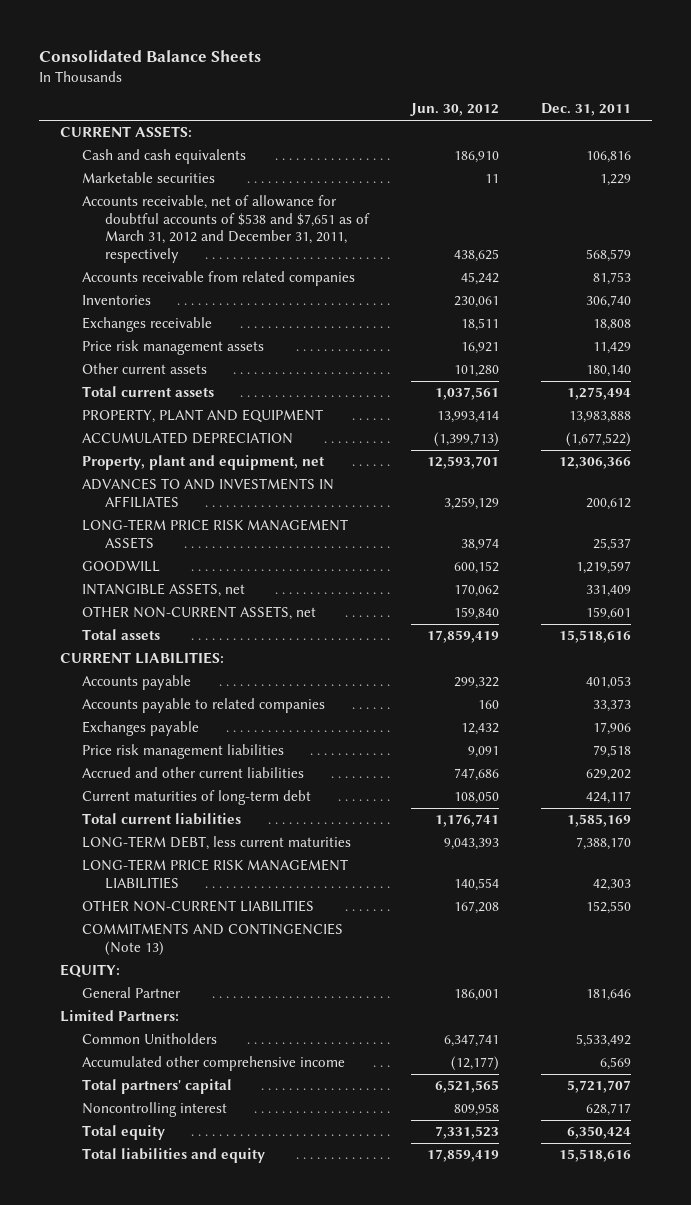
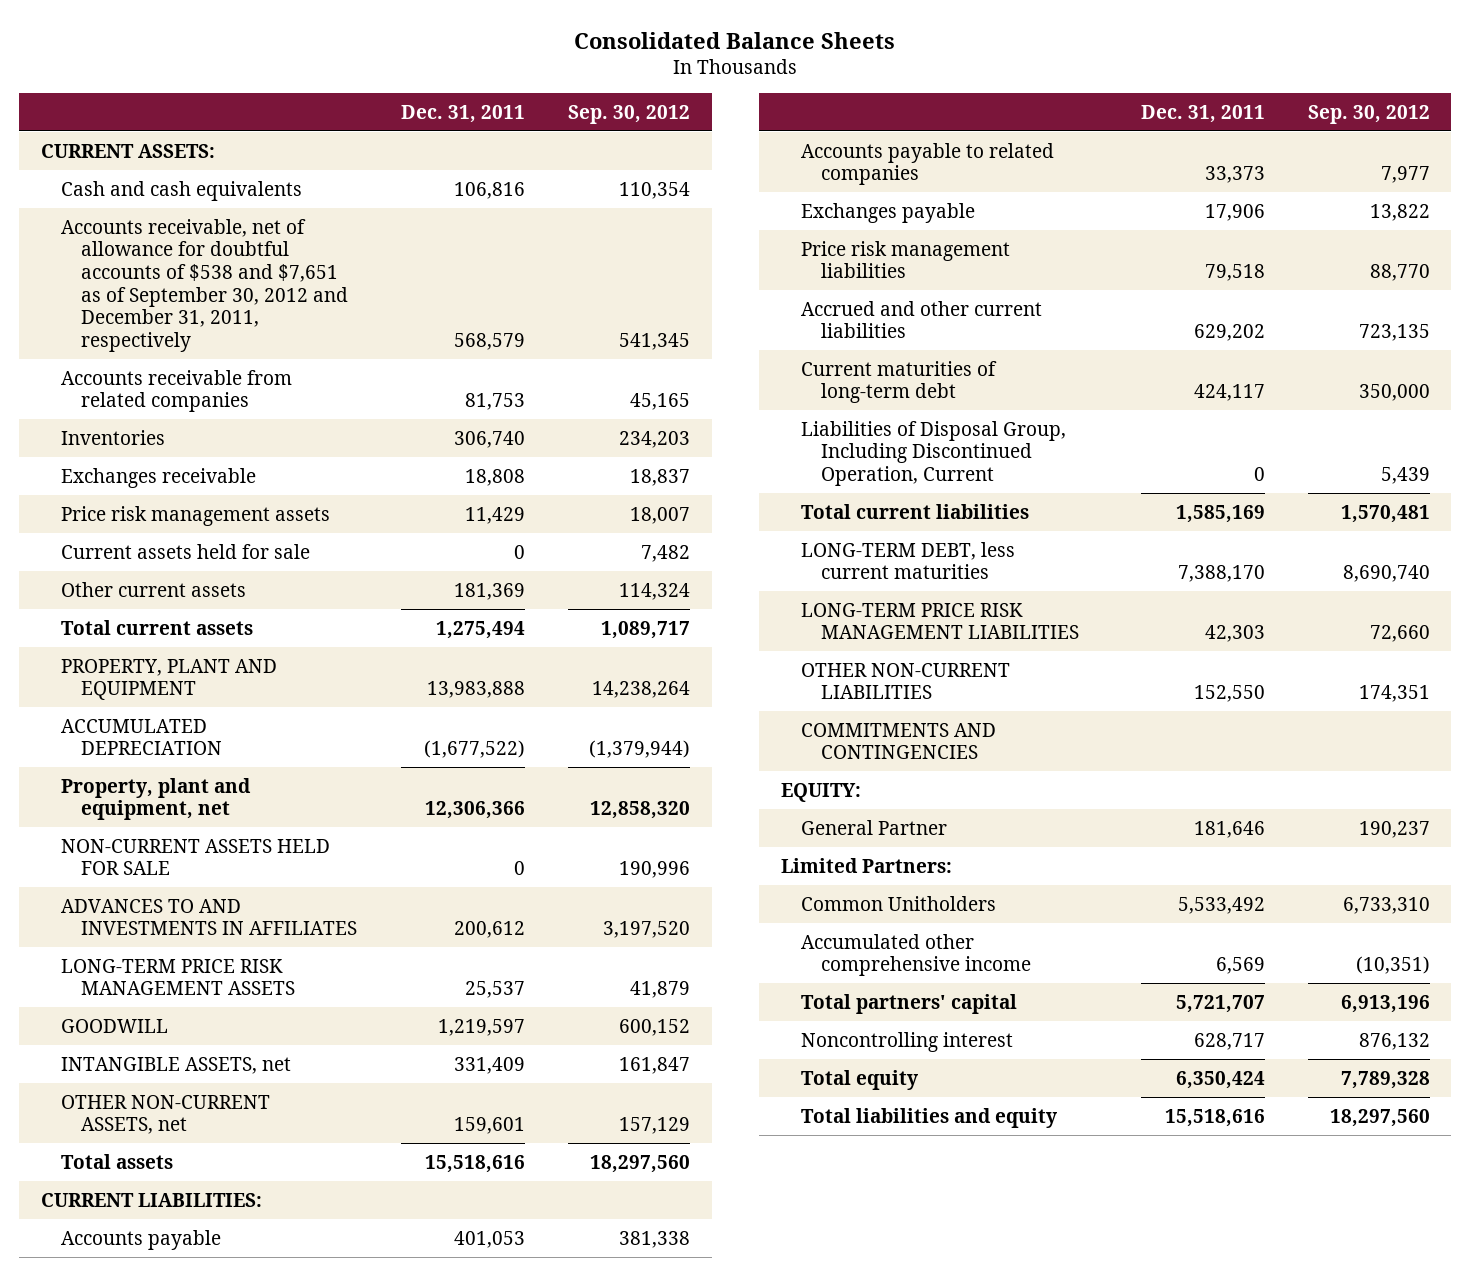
[409,103,499,117] Jun. 30, 2012 -> none
none -> [567,104,690,124] Sep. 30, 2012
[82,172,216,184] Marketable securities -> none
[82,195,370,263] Accounts receivable, net of allowance for doubtful accounts of $538 and $7,651 as of March 31, 2012 and December 31, 2011, respectively -> [61,218,349,353] Accounts receivable, net of allowance for doubtful accounts of $538 and $7,651 as of September 30, 2012 and December 31, 2011, respectively
none -> [61,543,311,559] Current assets held for sale
[585,365,631,378] 180,140 -> [453,582,525,600] 181,369
none -> [61,838,331,876] NON-CURRENT ASSETS HELD FOR SALE
none -> [800,420,1066,487] Liabilities of Disposal Group, Including Discontinued Operation, Current
[82,923,344,956] COMMITMENTS AND CONTINGENCIES (Note 13) -> [800,722,996,760] COMMITMENTS AND CONTINGENCIES

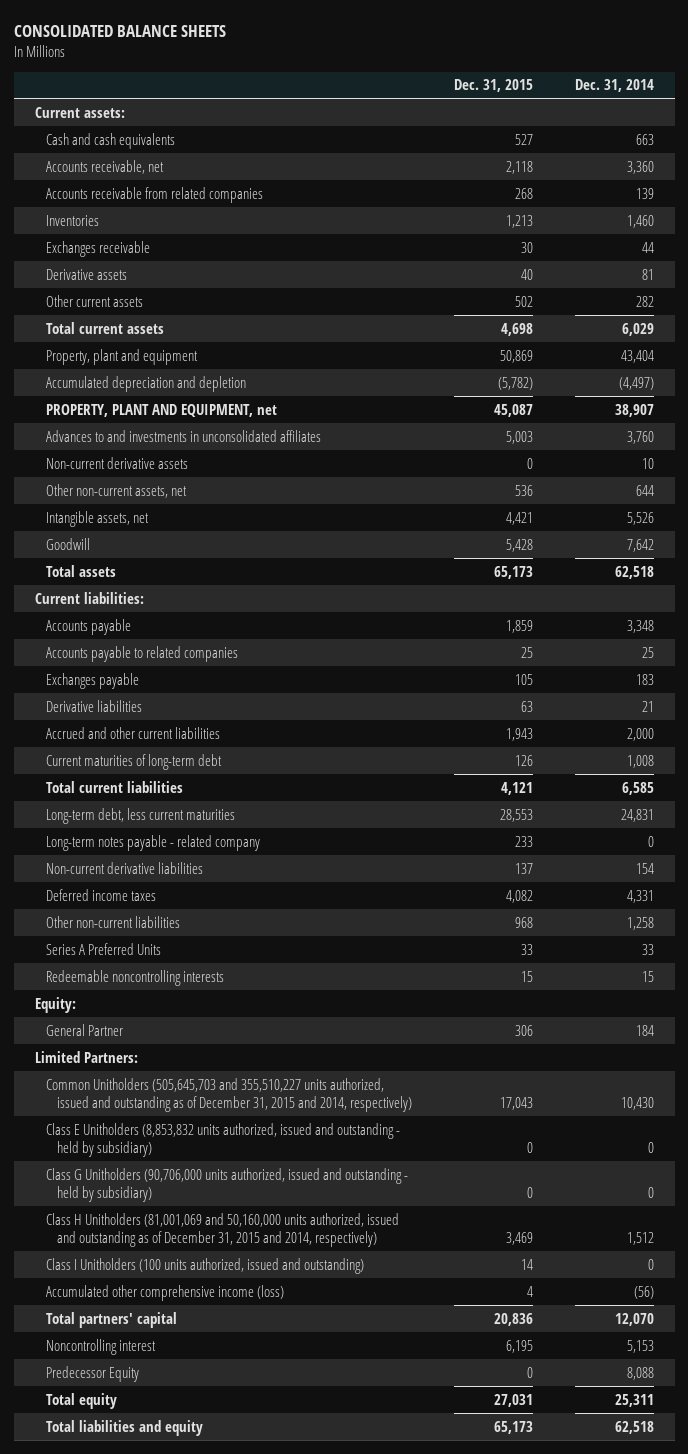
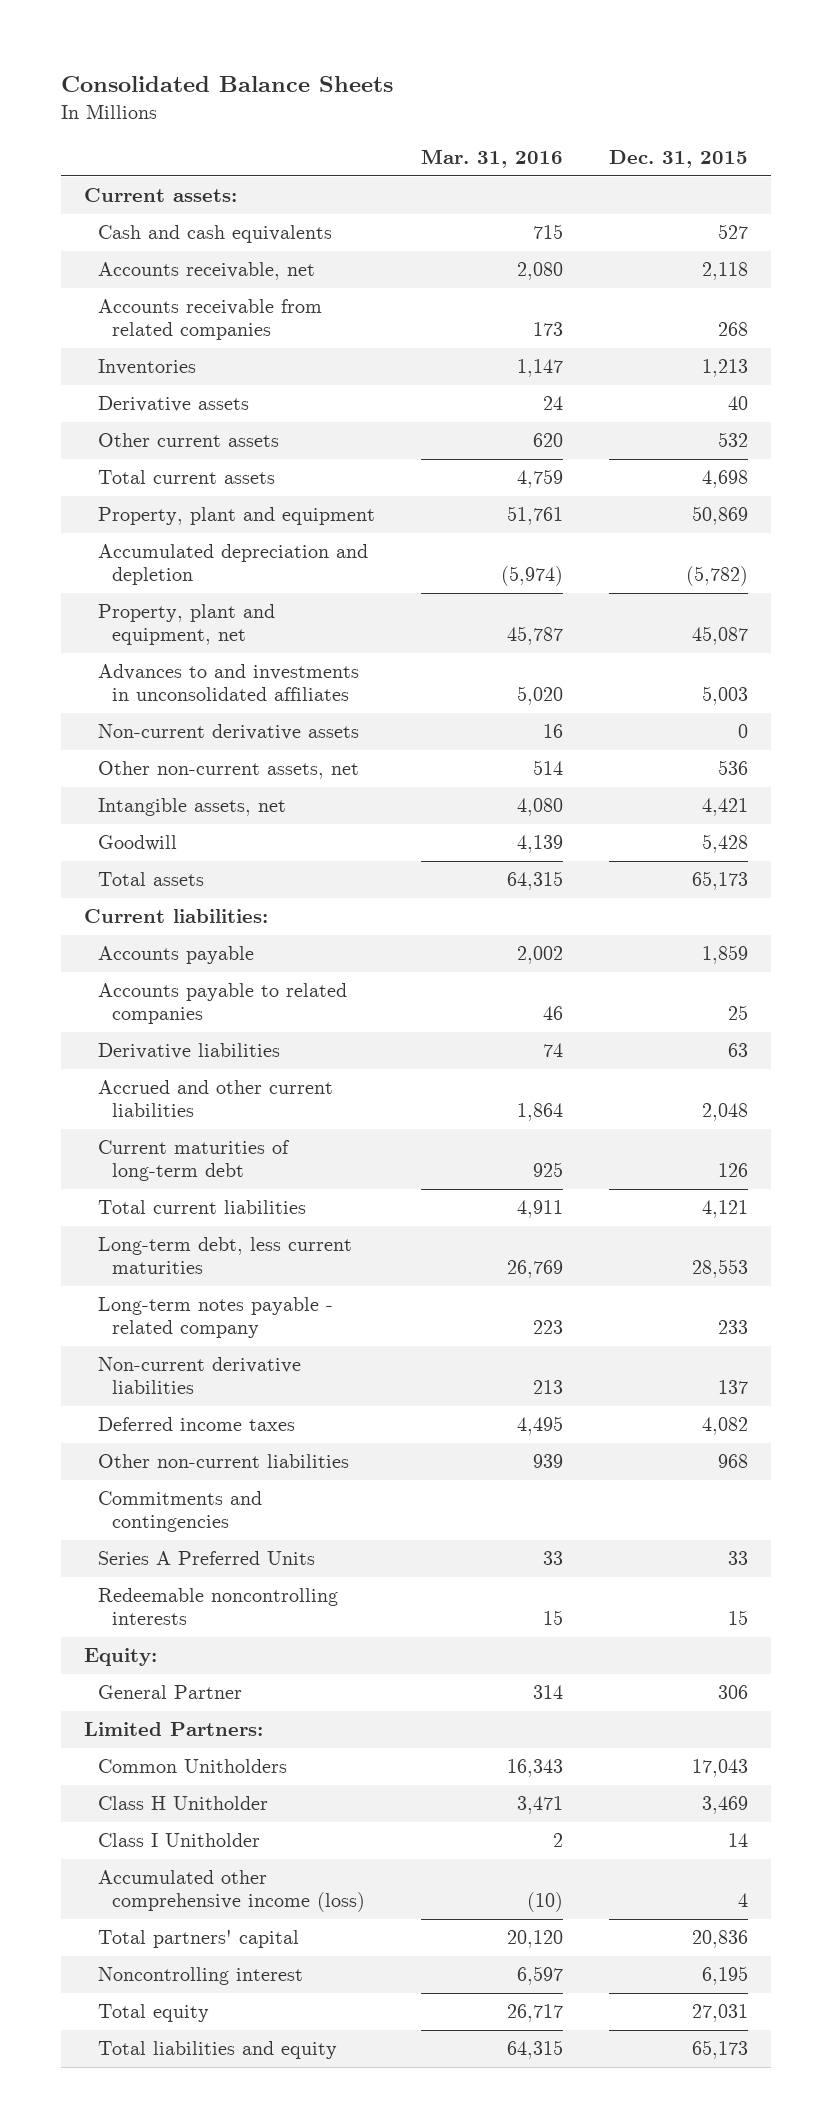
[13,24,226,37] CONSOLIDATED BALANCE SHEETS -> [61,76,394,93] Consolidated Balance Sheets
[574,79,654,93] Dec. 31, 2014 -> none
none -> [421,148,564,168] Mar. 31, 2016
[45,240,150,257] Exchanges receivable -> none
[514,295,533,307] 502 -> [718,432,749,448] 532
[45,403,277,417] PROPERTY, PLANT AND EQUIPMENT, net -> [98,604,276,646] Property, plant and equipment, net
[45,672,139,689] Exchanges payable -> none
[505,727,533,741] 1,943 -> [702,1103,749,1122] 2,048
none -> [98,1491,263,1533] Commitments and contingencies
[45,1122,400,1158] Class E Unitholders (8,853,832 units authorized, issued and outstanding - held by subsidiary) -> none
[45,1167,408,1203] Class G Unitholders (90,706,000 units authorized, issued and outstanding - held by subsidiary) -> none
[45,1077,412,1113] Common Unitholders (505,645,703 and 355,510,227 units authorized, issued and outstanding as of December 31, 2015 and 2014, respectively) -> [98,1759,288,1774] Common Unitholders
[45,1212,399,1248] Class H Unitholders (81,001,069 and 50,160,000 units authorized, issued and outstanding as of December 31, 2015 and 2014, respectively) -> [98,1796,269,1811] Class H Unitholder
[45,1257,364,1274] Class I Unitholders (100 units authorized, issued and outstanding) -> [98,1833,261,1848] Class I Unitholder
[45,1365,139,1382] Predecessor Equity -> none

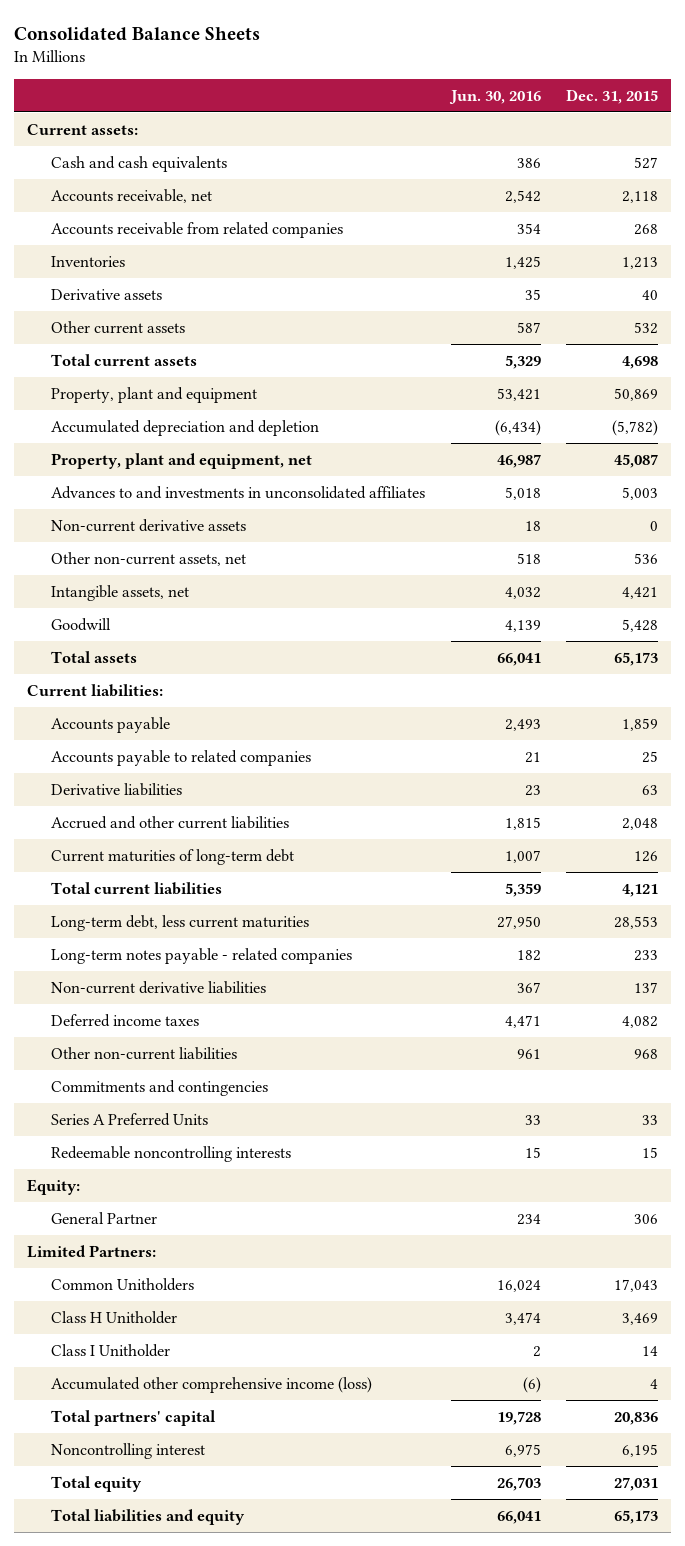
[421,148,564,168] Mar. 31, 2016 -> none
none -> [448,89,541,104] Jun. 30, 2016
[98,1297,334,1339] Long-term notes payable - related company -> [51,947,353,964] Long-term notes payable - related companies

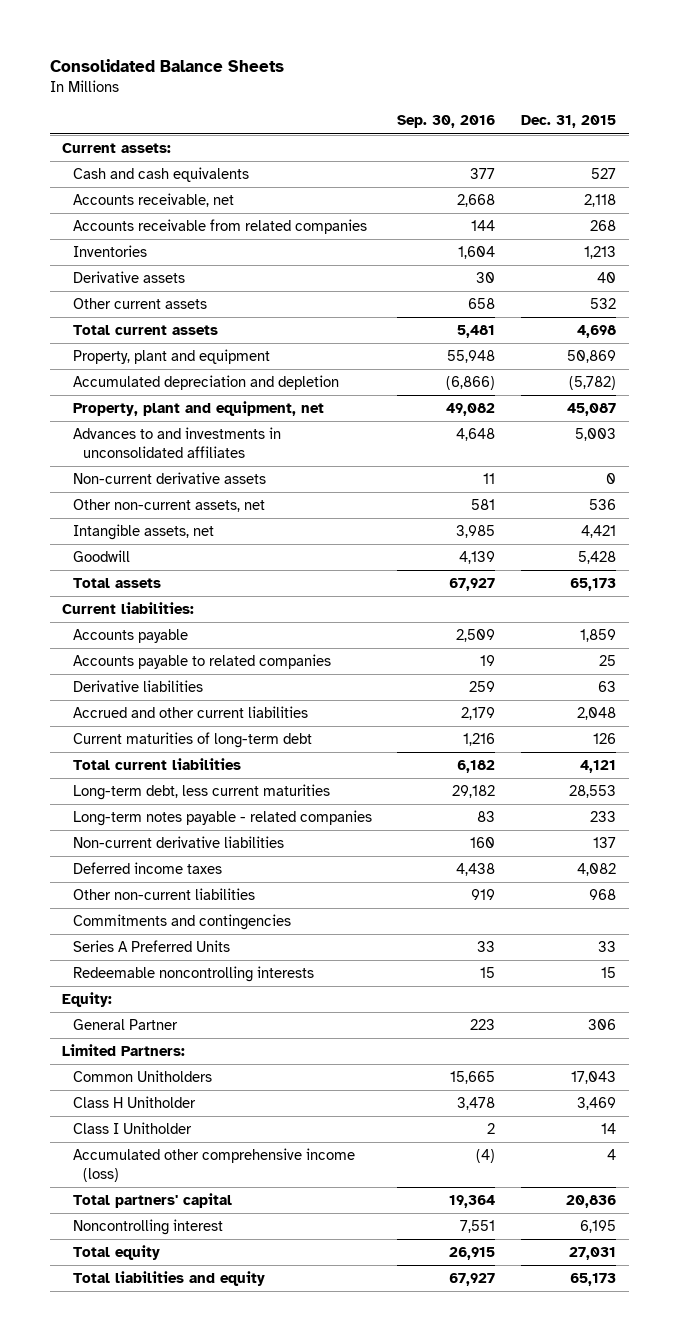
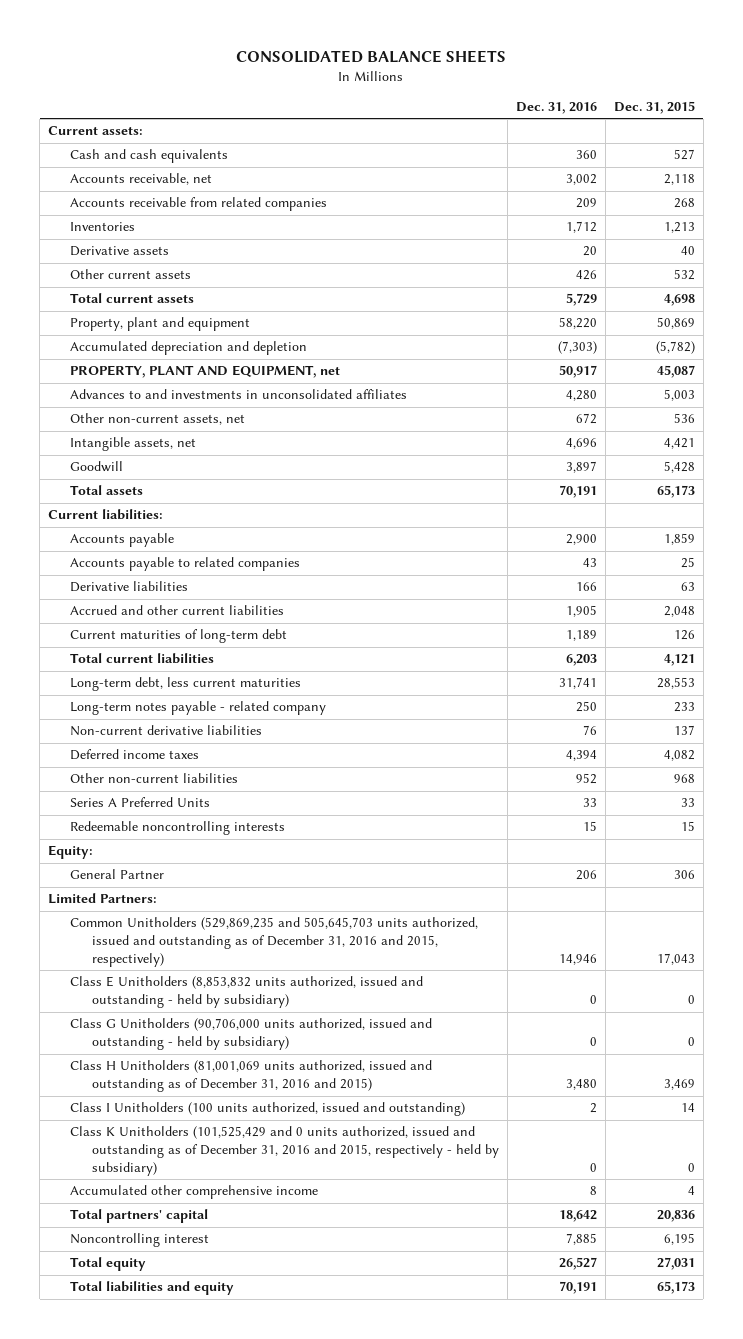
[49,59,284,73] Consolidated Balance Sheets -> [236,49,507,63] CONSOLIDATED BALANCE SHEETS
[397,115,496,129] Sep. 30, 2016 -> none
none -> [515,102,597,115] Dec. 31, 2016
[72,401,324,417] Property, plant and equipment, net -> [69,365,340,379] PROPERTY, PLANT AND EQUIPMENT, net
[72,472,266,485] Non-current derivative assets -> none
[72,810,372,827] Long-term notes payable - related companies -> [69,701,326,716] Long-term notes payable - related company
[72,914,291,931] Commitments and contingencies -> none
[72,1070,212,1083] Common Unitholders -> [69,917,478,967] Common Unitholders (529,869,235 and 505,645,703 units authorized, issued and outstanding as of December 31, 2016 and 2015, respectively)
none -> [69,976,423,1009] Class E Unitholders (8,853,832 units authorized, issued and outstanding - held by subsidiary)
none -> [69,1018,432,1051] Class G Unitholders (90,706,000 units authorized, issued and outstanding - held by subsidiary)
[72,1096,196,1109] Class H Unitholder -> [69,1060,432,1093] Class H Unitholders (81,001,069 units authorized, issued and outstanding as of December 31, 2016 and 2015)
[72,1122,192,1135] Class I Unitholder -> [69,1102,465,1117] Class I Unitholders (100 units authorized, issued and outstanding)
none -> [69,1126,499,1176] Class K Unitholders (101,525,429 and 0 units authorized, issued and outstanding as of December 31, 2016 and 2015, respectively - held by subsidiary)
[72,1148,355,1182] Accumulated other comprehensive income (loss) -> [69,1185,318,1200] Accumulated other comprehensive income

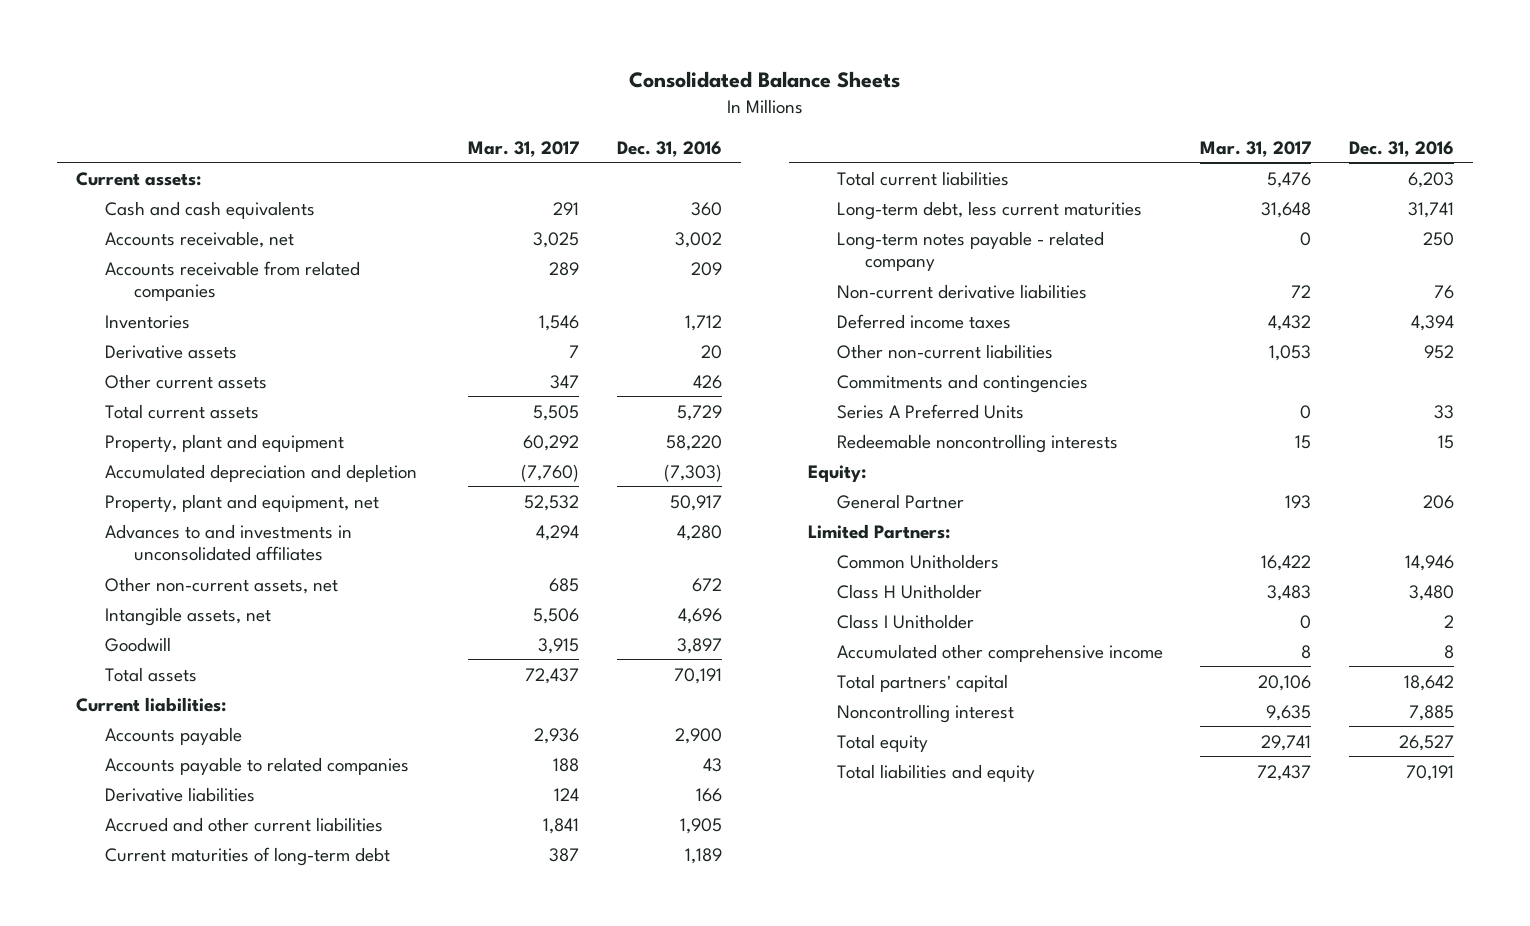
[236,49,507,63] CONSOLIDATED BALANCE SHEETS -> [628,70,900,88] Consolidated Balance Sheets
[613,101,695,115] Dec. 31, 2015 -> none
none -> [468,140,580,157] Mar. 31, 2017
[69,365,340,379] PROPERTY, PLANT AND EQUIPMENT, net -> [104,493,379,512] Property, plant and equipment, net
none -> [836,373,1088,393] Commitments and contingencies
[69,976,423,1009] Class E Unitholders (8,853,832 units authorized, issued and outstanding - held by subsidiary) -> none
[69,1018,432,1051] Class G Unitholders (90,706,000 units authorized, issued and outstanding - held by subsidiary) -> none
[69,1126,499,1176] Class K Unitholders (101,525,429 and 0 units authorized, issued and outstanding as of December 31, 2016 and 2015, respectively - held by subsidiary) -> none
[69,917,478,967] Common Unitholders (529,869,235 and 505,645,703 units authorized, issued and outstanding as of December 31, 2016 and 2015, respectively) -> [836,553,999,569] Common Unitholders
[69,1060,432,1093] Class H Unitholders (81,001,069 units authorized, issued and outstanding as of December 31, 2016 and 2015) -> [836,583,982,599] Class H Unitholder
[69,1102,465,1117] Class I Unitholders (100 units authorized, issued and outstanding) -> [836,613,974,629] Class I Unitholder

